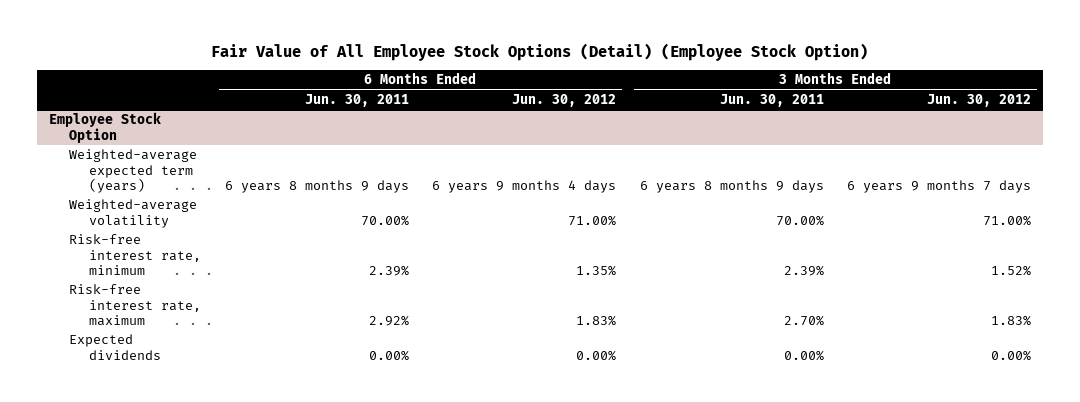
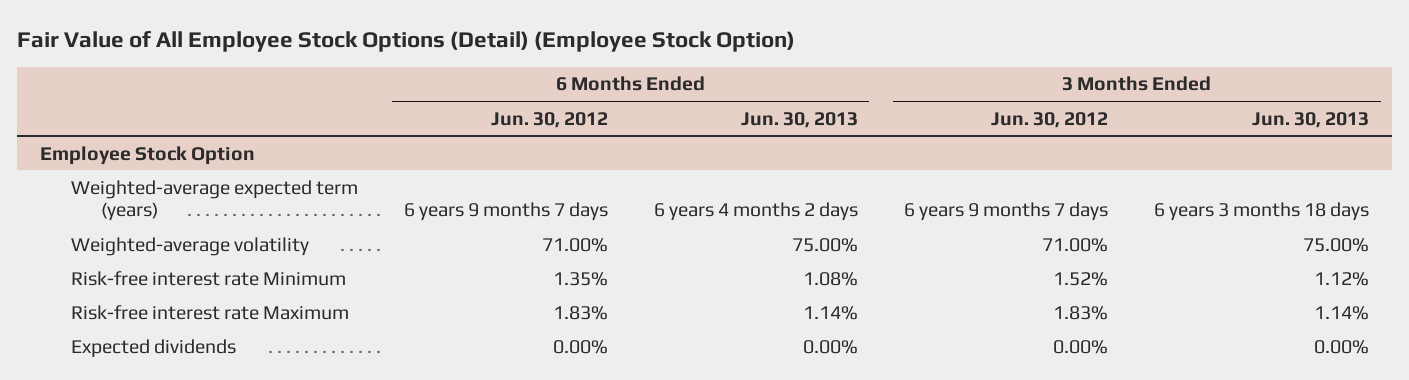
[304,93,409,107] Jun. 30, 2011 -> none
[719,93,824,107] Jun. 30, 2011 -> none
none -> [740,111,858,128] Jun. 30, 2013
none -> [1252,111,1370,128] Jun. 30, 2013
[432,180,617,194] 6 years 9 months 4 days -> [403,202,608,222] 6 years 9 months 7 days
[69,234,202,276] Risk-free interest rate, minimum -> [70,270,346,286] Risk-free interest rate Minimum
[69,284,202,327] Risk-free interest rate, maximum -> [70,304,349,320] Risk-free interest rate Maximum

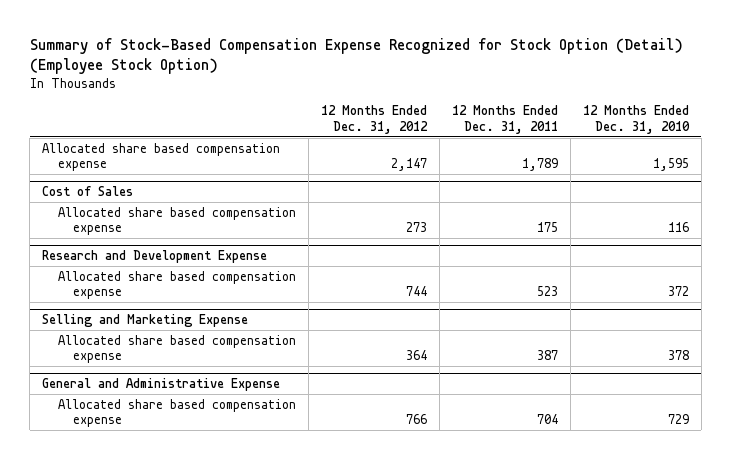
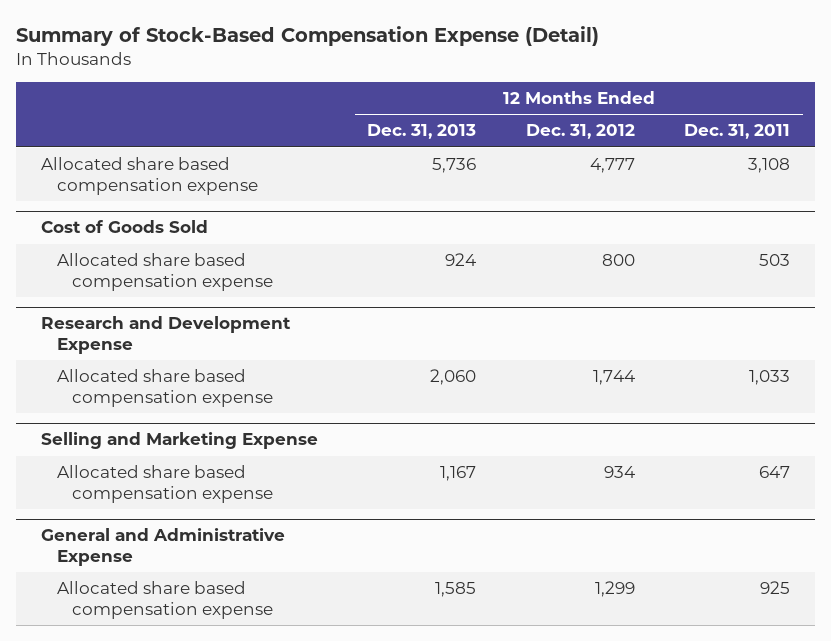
[29,38,683,75] Summary of Stock-Based Compensation Expense Recognized for Stock Option (Detail) (Employee Stock Option) -> [16,26,600,47] Summary of Stock-Based Compensation Expense (Detail)
[582,105,690,134] 12 Months Ended Dec. 31, 2010 -> none
none -> [367,124,477,140] Dec. 31, 2013
[42,186,134,197] Cost of Sales -> none
[390,158,427,172] 2,147 -> [589,158,635,174] 4,777
[521,158,558,172] 1,789 -> [748,158,791,174] 3,108
none -> [40,220,208,234] Cost of Goods Sold
[405,222,427,233] 273 -> [601,254,635,267] 800
[536,222,558,233] 175 -> [759,254,791,267] 503
[405,286,427,297] 744 -> [592,370,635,386] 1,744
[536,286,558,297] 523 -> [749,370,791,386] 1,033
[405,350,427,361] 364 -> [603,466,635,479] 934
[536,350,558,361] 387 -> [759,466,791,479] 647
[405,414,427,425] 766 -> [594,581,635,598] 1,299
[536,414,558,425] 704 -> [760,581,791,595] 925

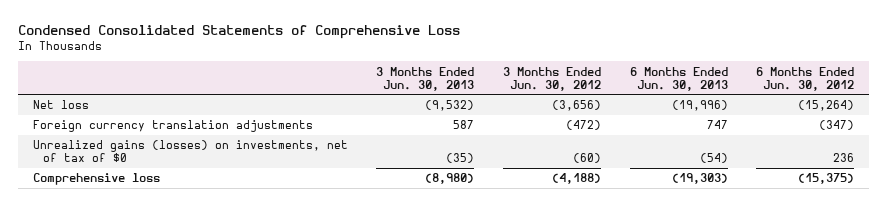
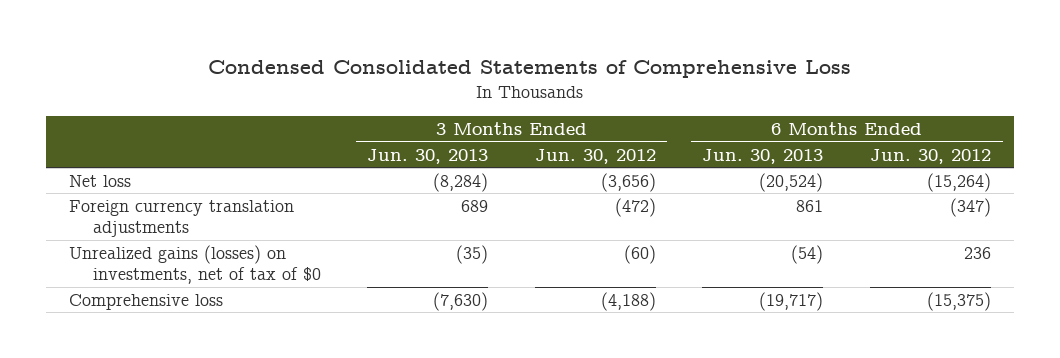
[425,100,475,112] (9,532) -> [433,172,489,192] (8,284)
[671,100,728,112] (19,996) -> [759,172,824,192] (20,524)
[453,120,475,130] 587 -> [461,199,489,212] 689
[706,120,728,130] 747 -> [796,199,824,212] 861
[425,173,475,185] (8,980) -> [433,291,489,311] (7,630)
[671,173,728,185] (19,303) -> [759,291,824,311] (19,717)

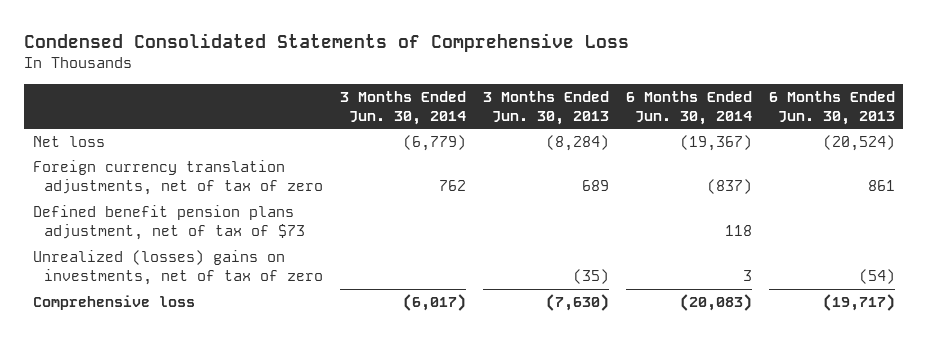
[534,148,656,164] Jun. 30, 2012 -> none
[869,148,991,164] Jun. 30, 2012 -> none
none -> [339,90,466,125] 3 Months Ended Jun. 30, 2014
none -> [625,90,752,125] 6 Months Ended Jun. 30, 2014
[68,199,294,238] Foreign currency translation adjustments -> [32,160,323,196] Foreign currency translation adjustments, net of tax of zero
none -> [32,205,305,241] Defined benefit pension plans adjustment, net of tax of $73
[68,244,321,285] Unrealized gains (losses) on investments, net of tax of $0 -> [32,250,323,286] Unrealized (losses) gains on investments, net of tax of zero

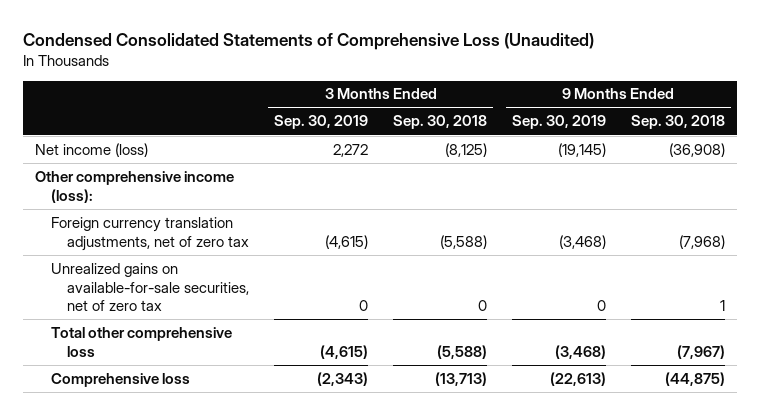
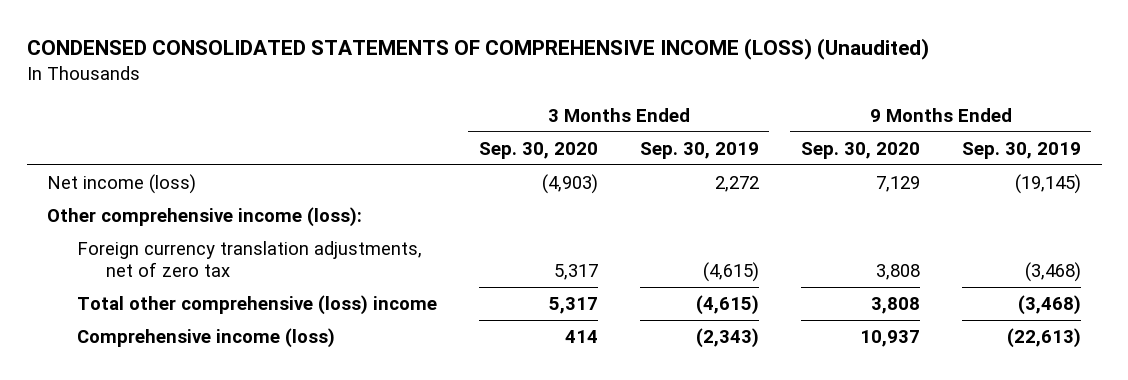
[22,32,594,50] Condensed Consolidated Statements of Comprehensive Loss (Unaudited) -> [26,38,929,61] CONDENSED CONSOLIDATED STATEMENTS OF COMPREHENSIVE INCOME (LOSS) (Unaudited)
[393,115,488,130] Sep. 30, 2018 -> none
[630,115,725,130] Sep. 30, 2018 -> none
none -> [478,141,598,159] Sep. 30, 2020
none -> [800,141,920,159] Sep. 30, 2020
[51,262,250,312] Unrealized gains on available-for-sale securities, net of zero tax -> none
[51,326,233,357] Total other comprehensive loss -> [76,295,437,316] Total other comprehensive (loss) income
[51,372,191,387] Comprehensive loss -> [76,328,335,349] Comprehensive income (loss)

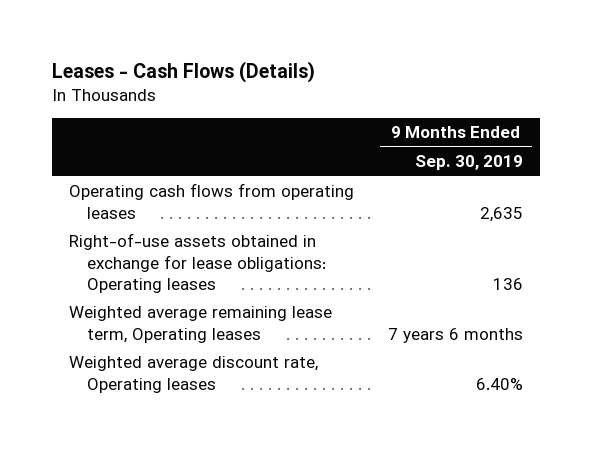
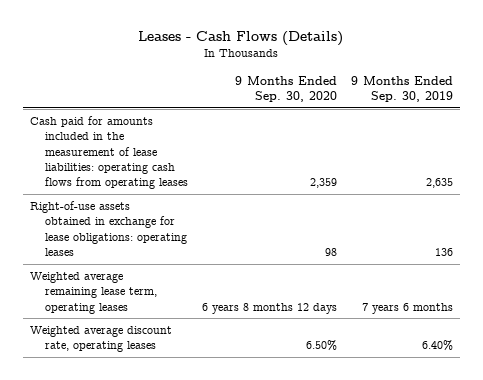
none -> [235,76,338,103] 9 Months Ended Sep. 30, 2020
[68,183,354,219] Operating cash flows from operating leases -> [29,115,189,190] Cash paid for amounts included in the measurement of lease liabilities: operating cash flows from operating leases
[68,233,326,293] Right-of-use assets obtained in exchange for lease obligations: Operating leases -> [29,200,188,257] Right-of-use assets obtained in exchange for lease obligations: operating leases
[68,306,332,343] Weighted average remaining lease term, Operating leases -> [29,271,158,314] Weighted average remaining lease term, operating leases
[68,356,318,393] Weighted average discount rate, Operating leases -> [29,325,172,353] Weighted average discount rate, operating leases

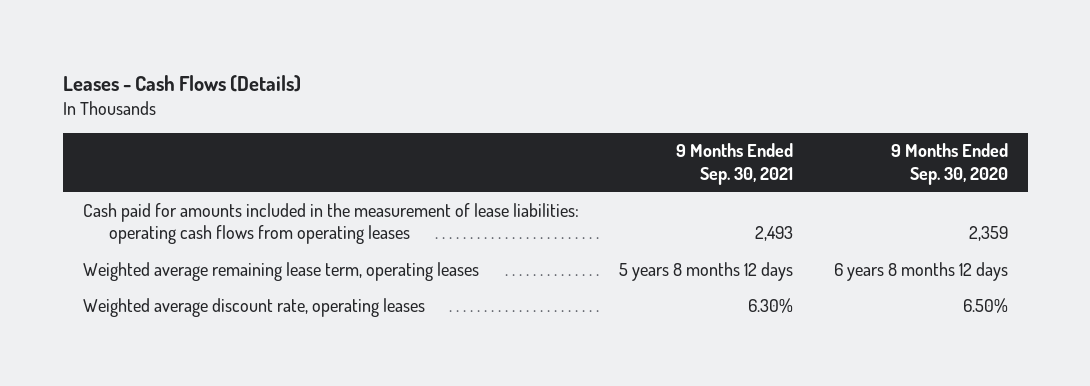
[350,76,453,103] 9 Months Ended Sep. 30, 2019 -> none
none -> [676,143,794,185] 9 Months Ended Sep. 30, 2021
[29,200,188,257] Right-of-use assets obtained in exchange for lease obligations: operating leases -> none

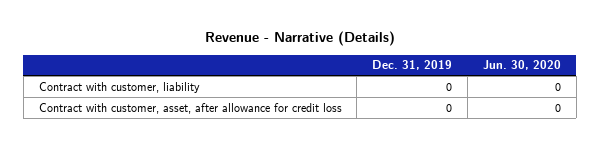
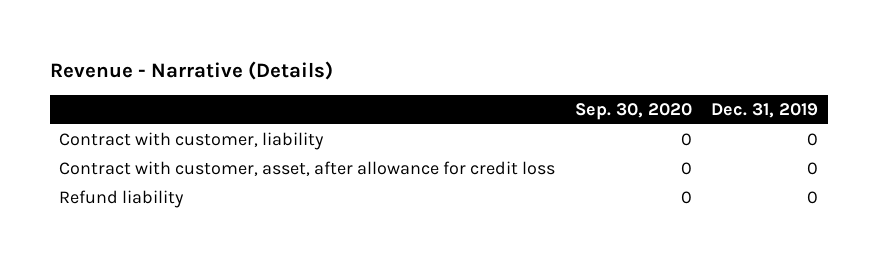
[482,60,561,71] Jun. 30, 2020 -> none
none -> [574,102,692,120] Sep. 30, 2020
none -> [59,189,185,208] Refund liability

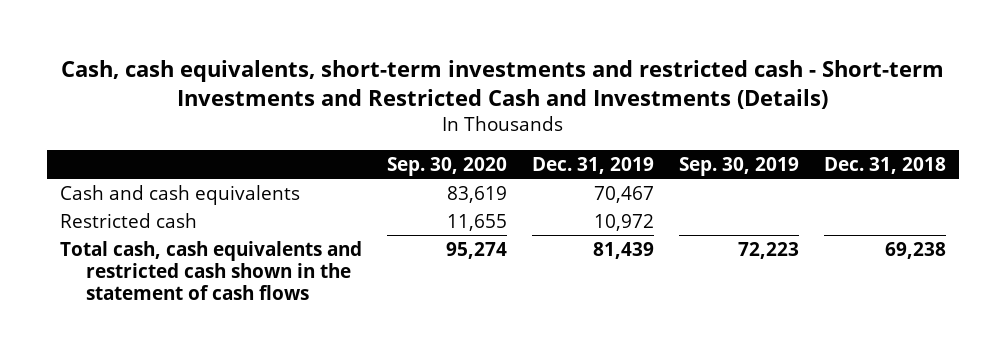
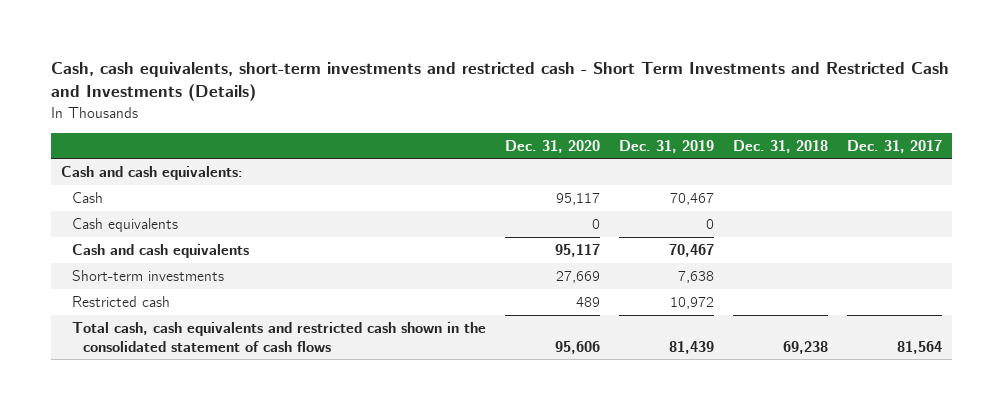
[61,59,945,109] Cash, cash equivalents, short-term investments and restricted cash - Short-term Investments and Restricted Cash and Investments (Details) -> [51,62,950,102] Cash, cash equivalents, short-term investments and restricted cash - Short Term Investments and Restricted Cash and Investments (Details)
[387,156,508,176] Sep. 30, 2020 -> none
[679,156,800,176] Sep. 30, 2019 -> none
none -> [504,139,600,153] Dec. 31, 2020
none -> [847,139,943,153] Dec. 31, 2017
none -> [60,166,243,181] Cash and cash equivalents:
none -> [71,192,103,204] Cash
none -> [71,218,178,233] Cash equivalents
none -> [71,270,224,282] Short-term investments
[60,240,363,301] Total cash, cash equivalents and restricted cash shown in the statement of cash flows -> [71,322,486,352] Total cash, cash equivalents and restricted cash shown in the consolidated statement of cash flows

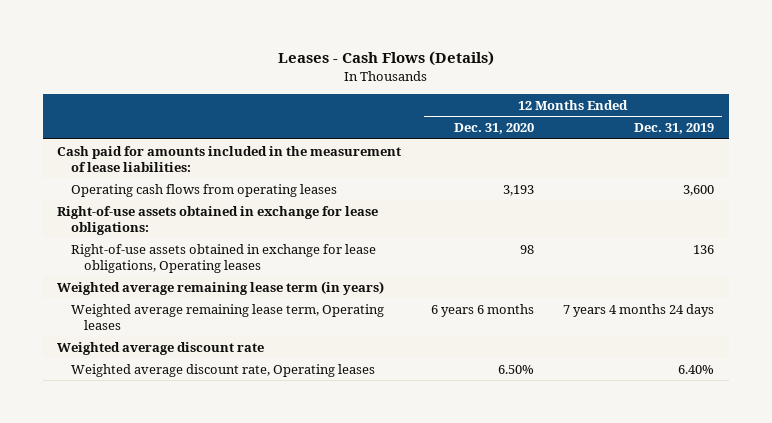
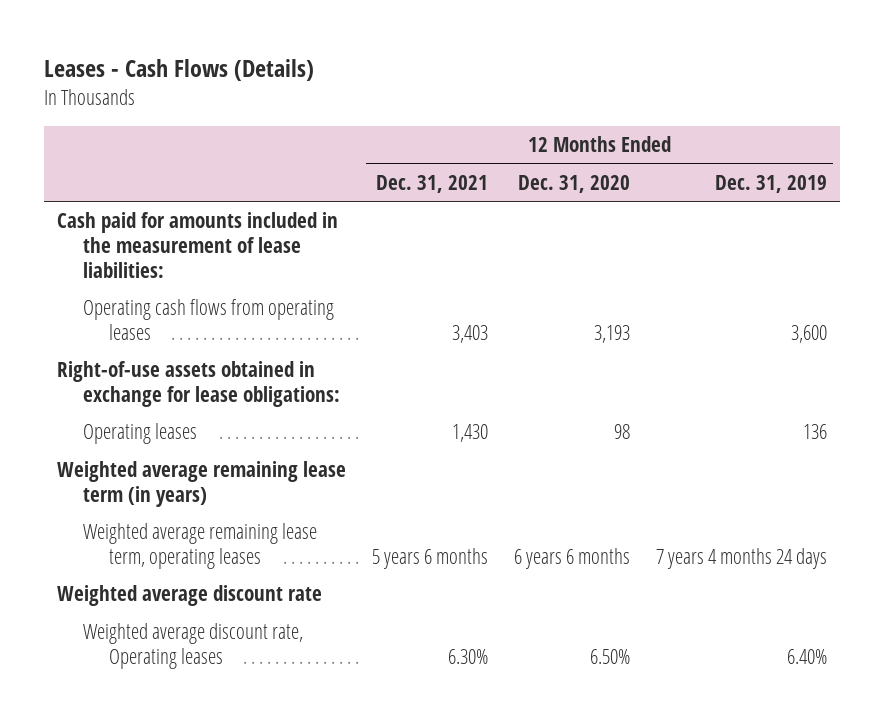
none -> [376,174,489,193] Dec. 31, 2021
[70,243,376,274] Right-of-use assets obtained in exchange for lease obligations, Operating leases -> [83,423,198,445] Operating leases
[70,303,384,331] Weighted average remaining lease term, Operating leases -> [83,523,318,569] Weighted average remaining lease term, operating leases

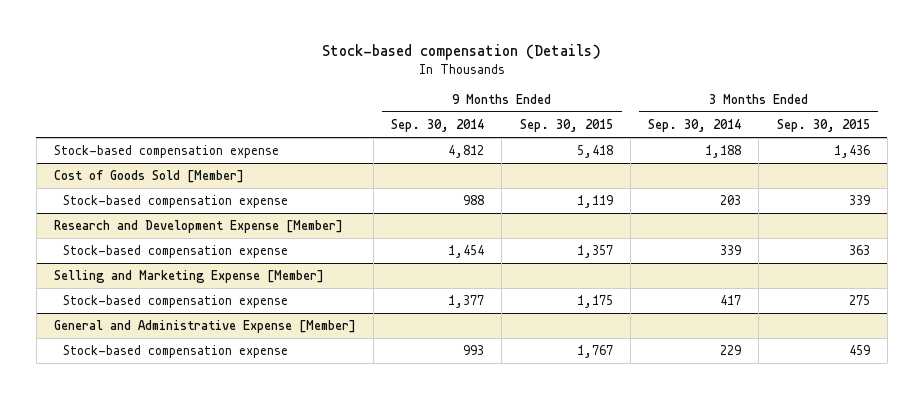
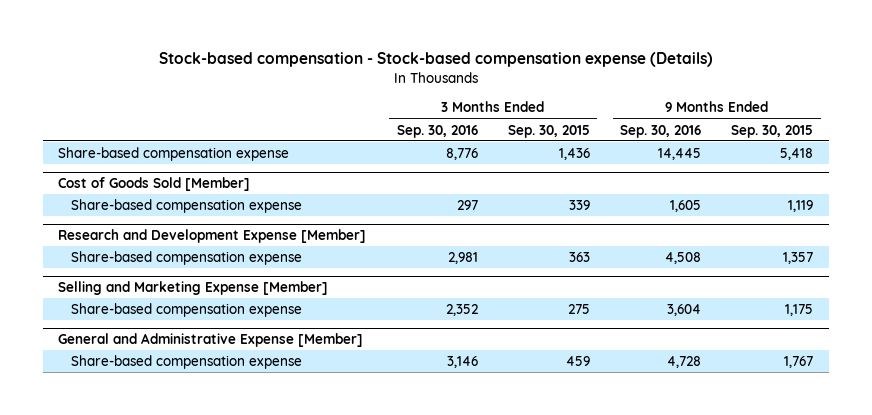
[321,44,601,61] Stock-based compensation (Details) -> [158,52,713,68] Stock-based compensation - Stock-based compensation expense (Details)
[391,118,485,132] Sep. 30, 2014 -> none
[648,118,742,132] Sep. 30, 2014 -> none
none -> [396,124,478,138] Sep. 30, 2016
none -> [620,124,702,138] Sep. 30, 2016
[53,145,279,159] Stock-based compensation expense -> [58,147,290,162] Share-based compensation expense
[63,195,289,209] Stock-based compensation expense -> [71,199,303,214] Share-based compensation expense
[63,245,289,259] Stock-based compensation expense -> [71,251,303,266] Share-based compensation expense
[63,295,289,309] Stock-based compensation expense -> [71,303,303,318] Share-based compensation expense
[63,345,289,359] Stock-based compensation expense -> [71,355,303,370] Share-based compensation expense

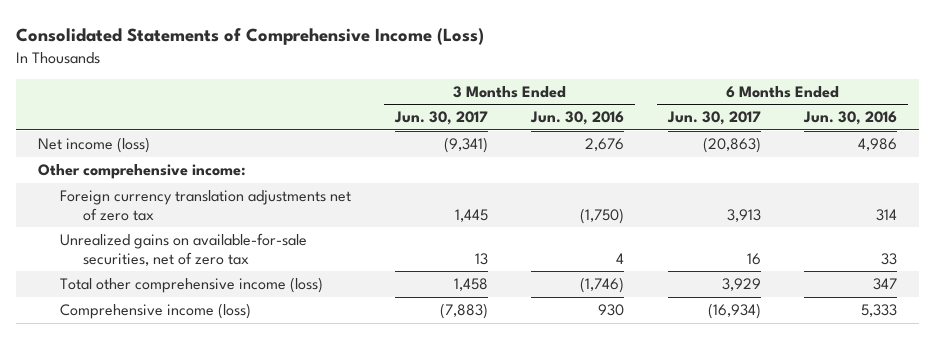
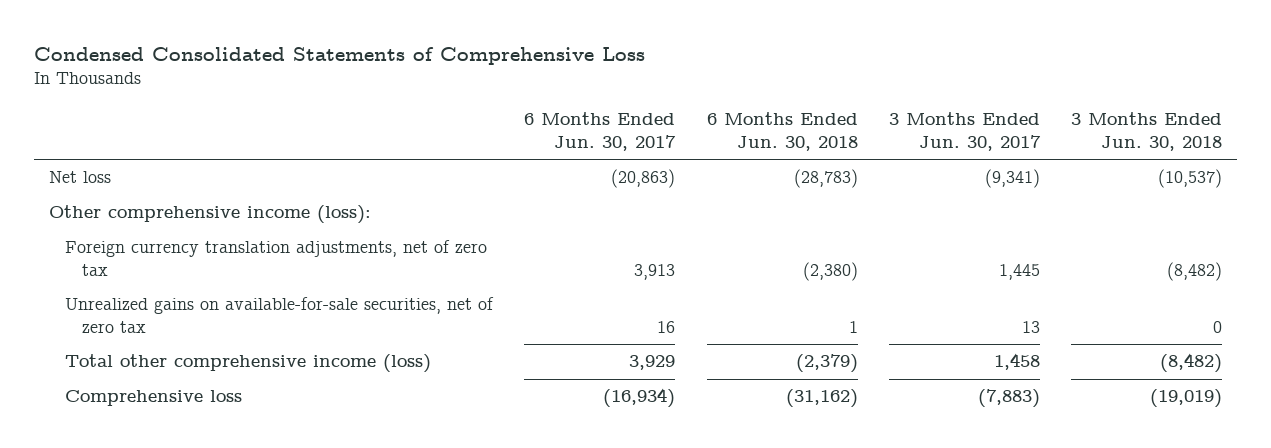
[16,27,485,45] Consolidated Statements of Comprehensive Income (Loss) -> [33,46,645,65] Condensed Consolidated Statements of Comprehensive Loss
[530,111,625,126] Jun. 30, 2016 -> none
[803,111,898,126] Jun. 30, 2016 -> none
none -> [706,112,858,151] 6 Months Ended Jun. 30, 2018
none -> [1070,112,1222,151] 3 Months Ended Jun. 30, 2018
[37,137,150,154] Net income (loss) -> [49,171,112,184] Net loss
[37,164,246,180] Other comprehensive income: -> [49,205,372,225] Other comprehensive income (loss):
[60,190,352,221] Foreign currency translation adjustments net of zero tax -> [65,240,488,276] Foreign currency translation adjustments, net of zero tax
[60,303,252,320] Comprehensive income (loss) -> [65,390,243,407] Comprehensive loss

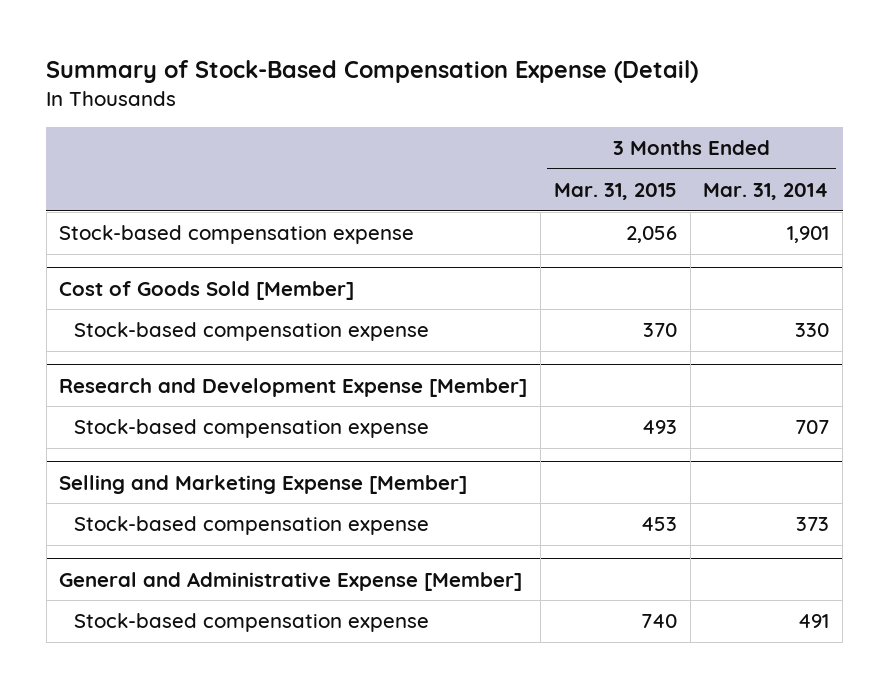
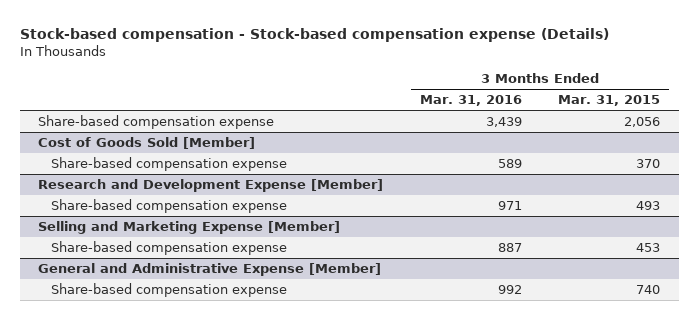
[46,60,699,84] Summary of Stock-Based Compensation Expense (Detail) -> [19,27,609,42] Stock-based compensation - Stock-based compensation expense (Details)
[703,183,830,201] Mar. 31, 2014 -> none
none -> [419,95,522,107] Mar. 31, 2016
[59,225,415,245] Stock-based compensation expense -> [38,115,275,130] Share-based compensation expense
[74,322,430,342] Stock-based compensation expense -> [50,157,287,172] Share-based compensation expense
[74,419,430,439] Stock-based compensation expense -> [50,199,287,214] Share-based compensation expense
[74,516,430,536] Stock-based compensation expense -> [50,241,287,256] Share-based compensation expense
[74,613,430,633] Stock-based compensation expense -> [50,283,287,298] Share-based compensation expense

